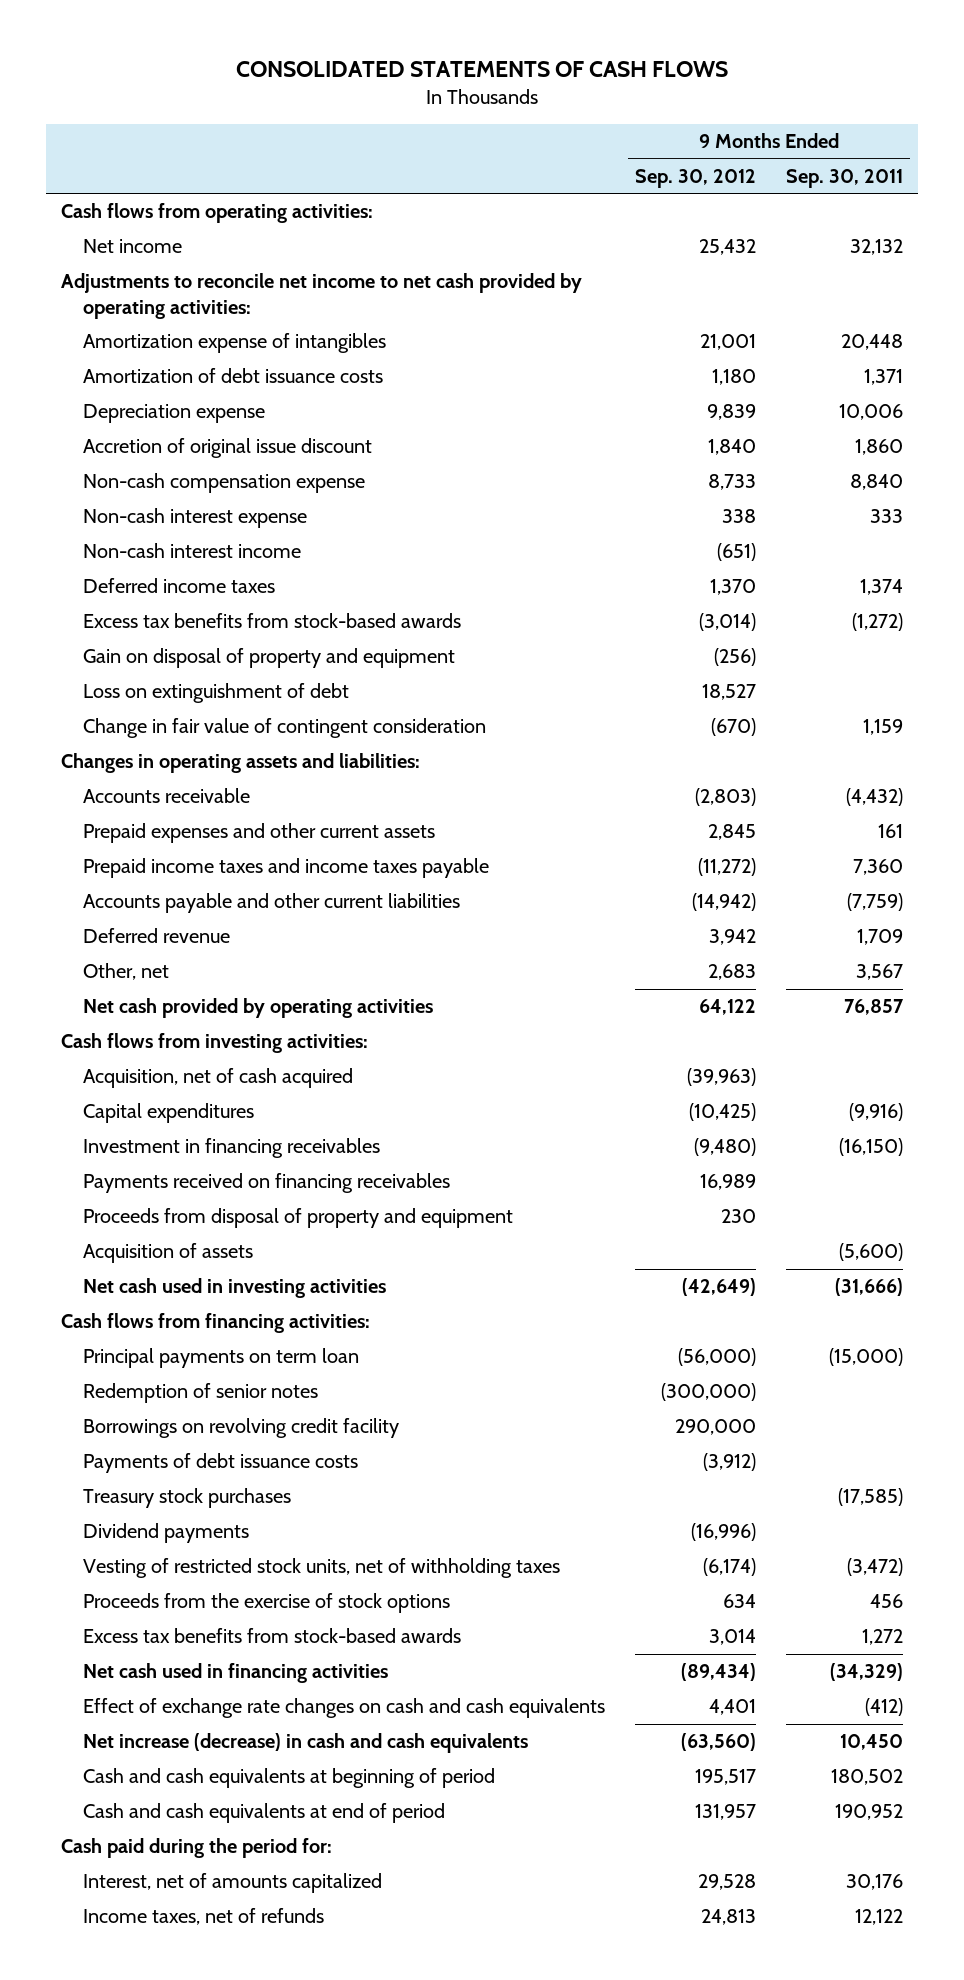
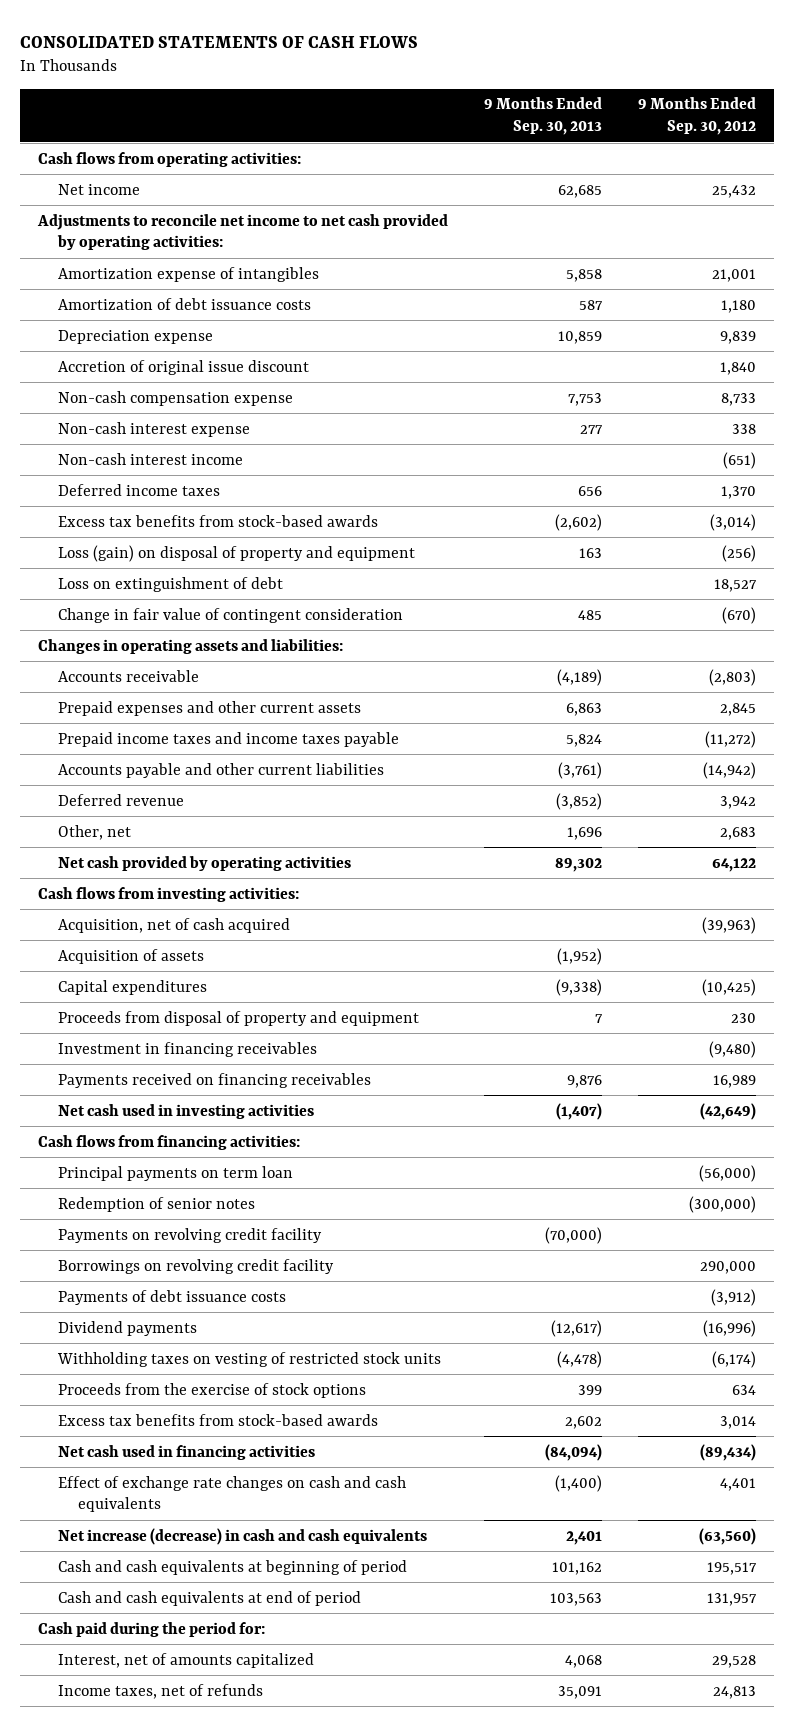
[785,168,903,188] Sep. 30, 2011 -> none
none -> [484,97,603,136] 9 Months Ended Sep. 30, 2013
[83,648,456,669] Gain on disposal of property and equipment -> [58,544,416,562] Loss (gain) on disposal of property and equipment
[83,1243,254,1264] Acquisition of assets -> [58,948,205,964] Acquisition of assets
[83,1208,514,1229] Proceeds from disposal of property and equipment -> [58,1010,420,1026] Proceeds from disposal of property and equipment
none -> [58,1227,323,1243] Payments on revolving credit facility
[83,1488,292,1509] Treasury stock purchases -> none
[83,1558,561,1579] Vesting of restricted stock units, net of withholding taxes -> [57,1351,442,1367] Withholding taxes on vesting of restricted stock units

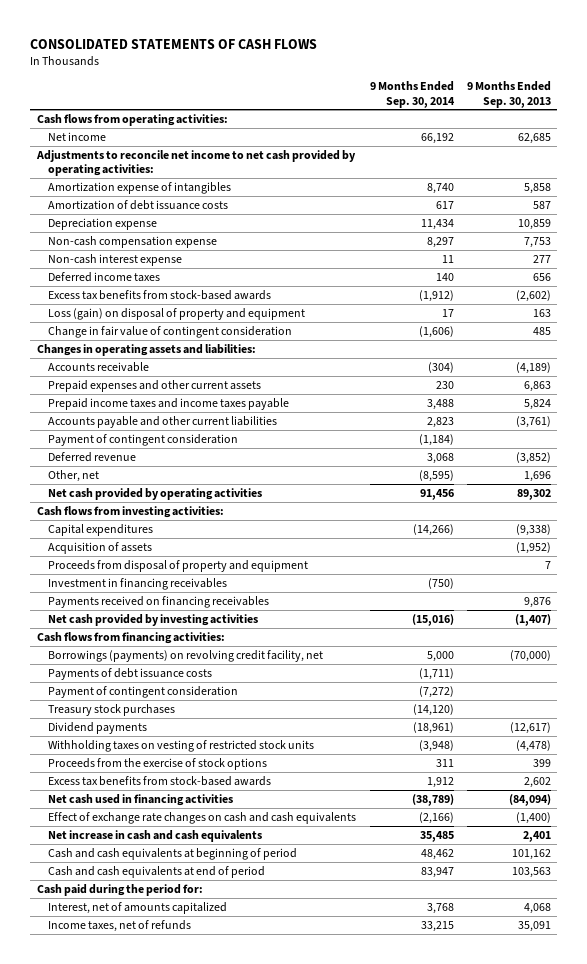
[637,97,756,136] 9 Months Ended Sep. 30, 2012 -> none
none -> [369,81,455,108] 9 Months Ended Sep. 30, 2014
[58,359,310,375] Accretion of original issue discount -> none
[58,452,244,465] Non-cash interest income -> none
[58,576,284,592] Loss on extinguishment of debt -> none
none -> [48,433,239,446] Payment of contingent consideration
[58,917,291,933] Acquisition, net of cash acquired -> none
[58,948,205,964] Acquisition of assets -> [48,541,153,554] Acquisition of assets
[58,1103,315,1119] Net cash used in investing activities -> [48,613,259,626] Net cash provided by investing activities
[58,1165,294,1181] Principal payments on term loan -> none
[58,1196,256,1212] Redemption of senior notes -> none
[58,1258,335,1274] Borrowings on revolving credit facility -> none
[58,1227,323,1243] Payments on revolving credit facility -> [48,649,324,662] Borrowings (payments) on revolving credit facility, net
none -> [48,685,239,698] Payment of contingent consideration
none -> [48,703,176,716] Treasury stock purchases
[58,1527,428,1545] Net increase (decrease) in cash and cash equivalents -> [48,829,263,842] Net increase in cash and cash equivalents

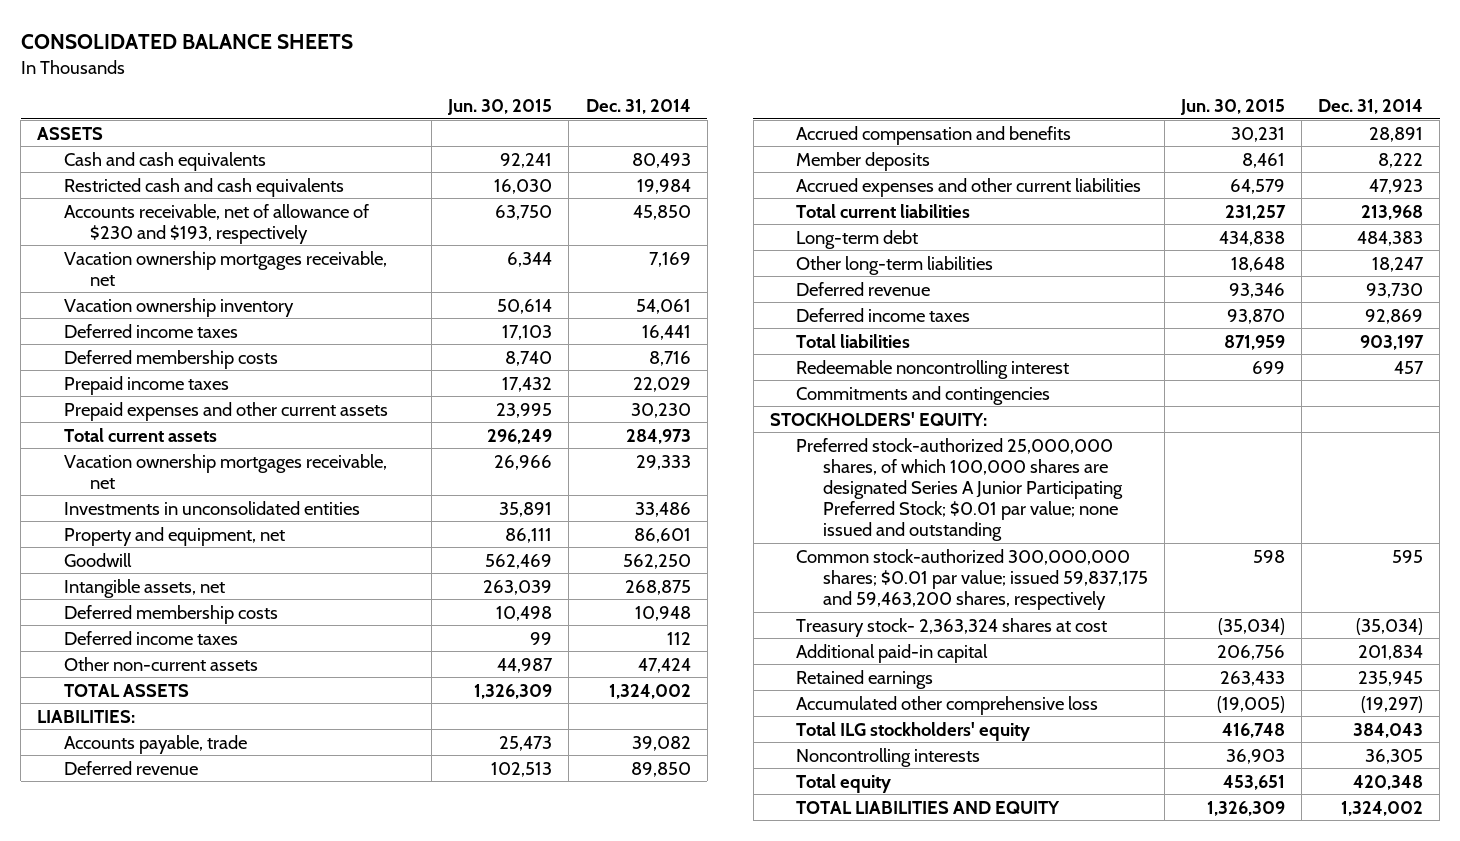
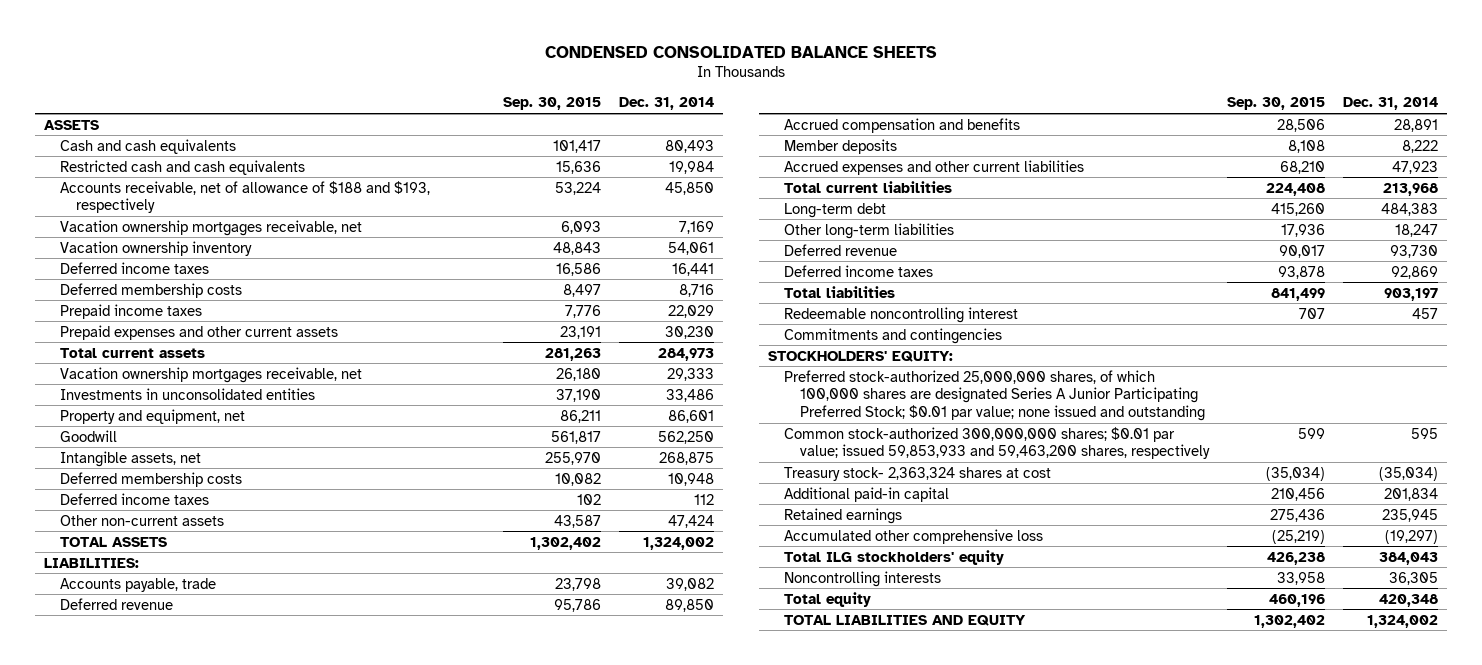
[20,34,353,50] CONSOLIDATED BALANCE SHEETS -> [545,45,938,58] CONDENSED CONSOLIDATED BALANCE SHEETS
[447,98,553,115] Jun. 30, 2015 -> none
none -> [502,97,601,111] Sep. 30, 2015
[63,203,369,244] Accounts receivable, net of allowance of $230 and $193, respectively -> [60,180,431,214] Accounts receivable, net of allowance of $188 and $193, respectively
[796,548,1148,610] Common stock-authorized 300,000,000 shares; $0.01 par value; issued 59,837,175 and 59,463,200 shares, respectively -> [783,426,1210,460] Common stock-authorized 300,000,000 shares; $0.01 par value; issued 59,853,933 and 59,463,200 shares, respectively

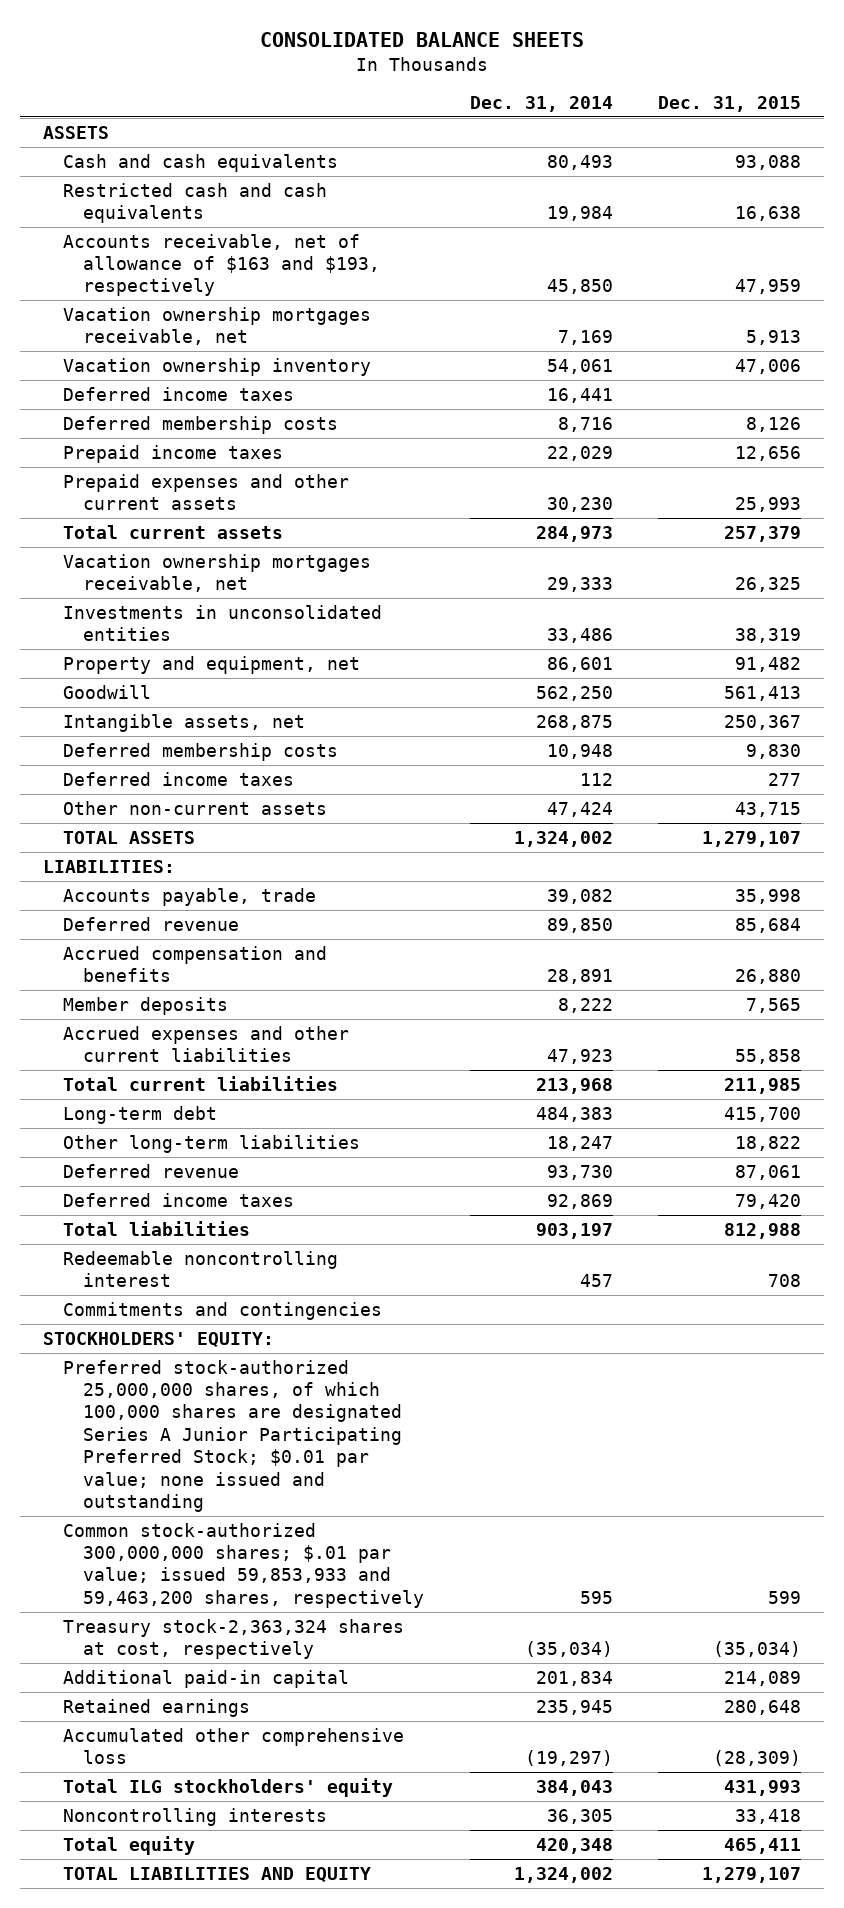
[545,45,938,58] CONDENSED CONSOLIDATED BALANCE SHEETS -> [259,31,584,47] CONSOLIDATED BALANCE SHEETS
[502,97,601,111] Sep. 30, 2015 -> none
none -> [658,95,802,112] Dec. 31, 2015
[60,180,431,214] Accounts receivable, net of allowance of $188 and $193, respectively -> [62,233,380,297] Accounts receivable, net of allowance of $163 and $193, respectively
[783,426,1210,460] Common stock-authorized 300,000,000 shares; $0.01 par value; issued 59,853,933 and 59,463,200 shares, respectively -> [62,1522,424,1608] Common stock-authorized 300,000,000 shares; $.01 par value; issued 59,853,933 and 59,463,200 shares, respectively
[783,466,1051,481] Treasury stock- 2,363,324 shares at cost -> [62,1618,404,1660] Treasury stock-2,363,324 shares at cost, respectively

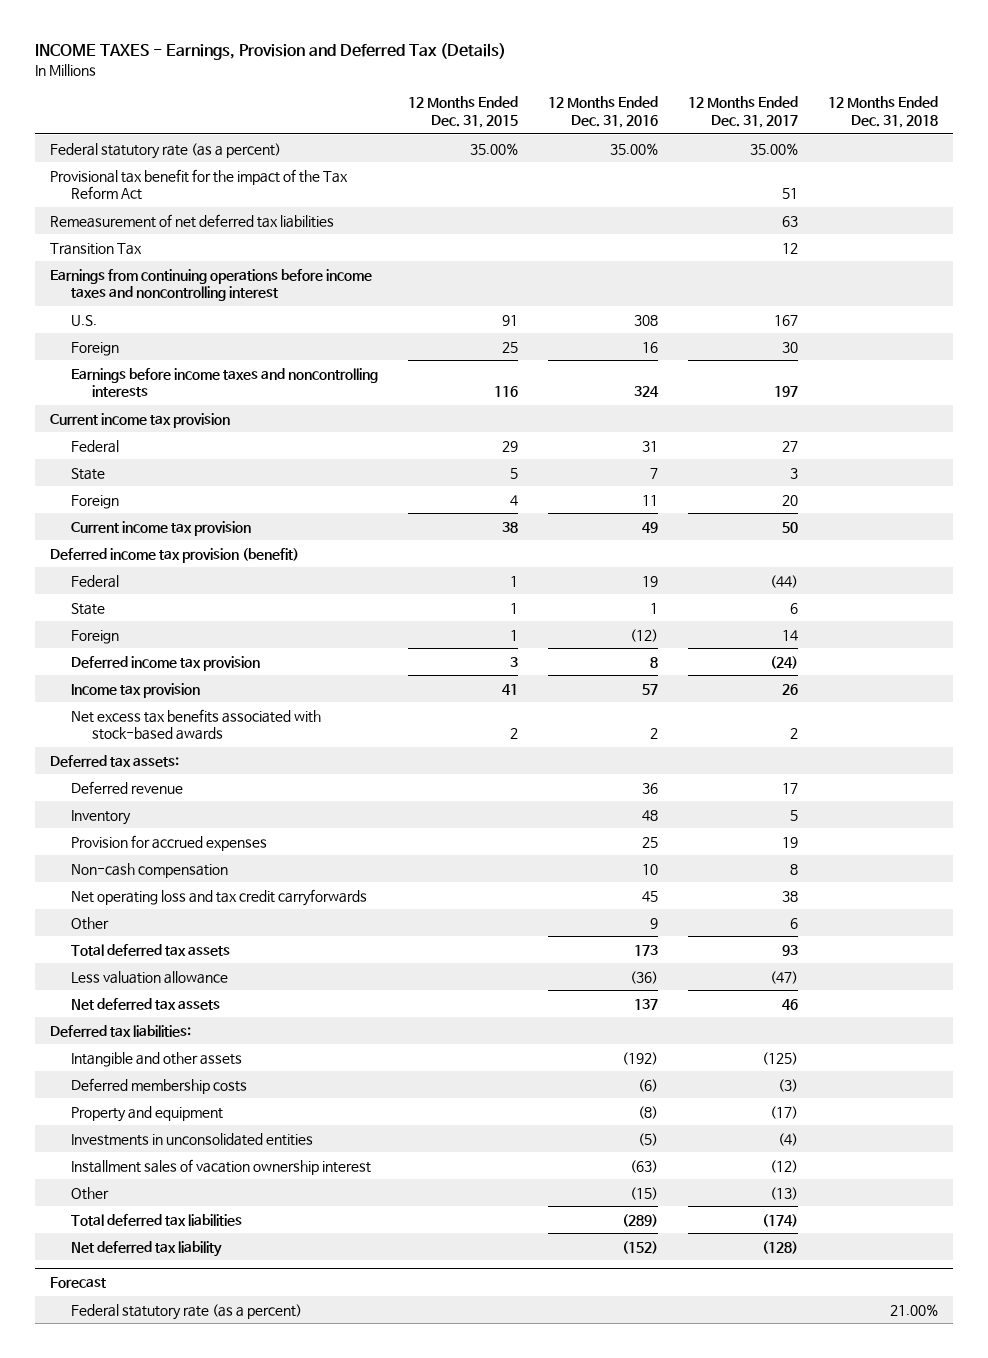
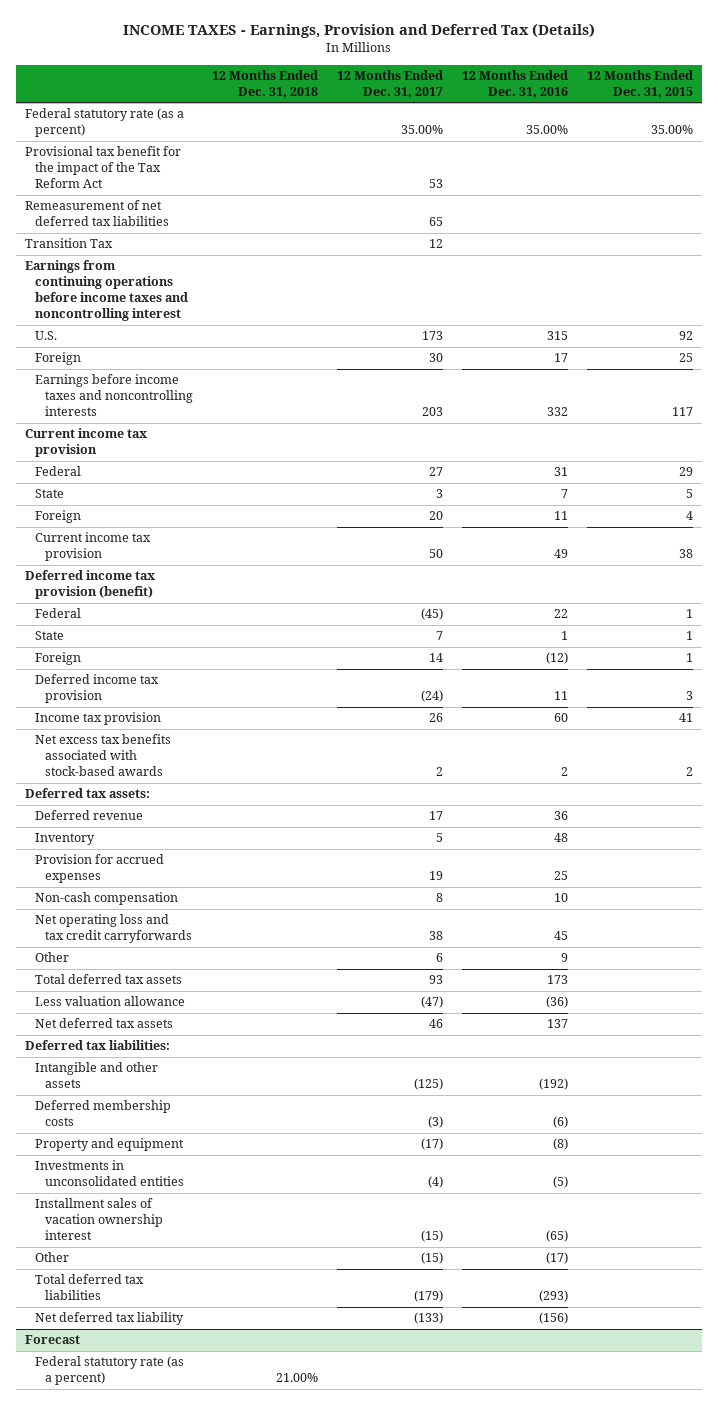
[782,188,799,200] 51 -> [428,179,443,189] 53
[782,215,799,227] 63 -> [428,217,443,227] 65
[502,314,519,326] 91 -> [678,331,693,341] 92
[634,314,659,326] 308 -> [546,331,568,341] 315
[774,314,799,326] 167 -> [421,331,443,341] 173
[642,341,659,353] 16 -> [553,353,568,363] 17
[494,386,519,398] 116 -> [671,407,693,417] 117
[634,386,660,398] 324 -> [546,407,568,417] 332
[774,386,799,398] 197 -> [421,407,443,417] 203
[642,575,659,587] 19 -> [553,609,568,619] 22
[770,574,799,588] (44) -> [420,608,443,621] (45)
[790,602,799,614] 6 -> [435,631,443,641] 7
[650,656,659,668] 8 -> [553,691,568,701] 11
[642,683,659,695] 57 -> [553,713,568,723] 60
[630,1159,659,1173] (63) -> [545,1230,568,1243] (65)
[770,1159,799,1173] (12) -> [420,1230,443,1243] (15)
[630,1186,659,1200] (15) -> [545,1252,568,1265] (17)
[770,1186,799,1200] (13) -> [420,1252,443,1265] (15)
[622,1213,659,1227] (289) -> [538,1290,568,1303] (293)
[762,1213,799,1227] (174) -> [413,1290,443,1303] (179)
[622,1240,659,1254] (152) -> [538,1312,568,1325] (156)
[762,1240,799,1254] (128) -> [413,1312,443,1325] (133)

